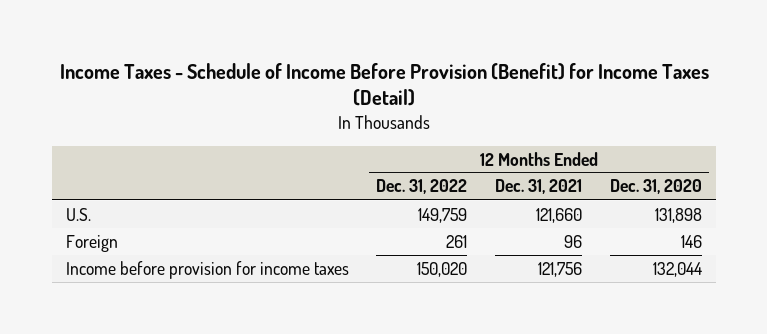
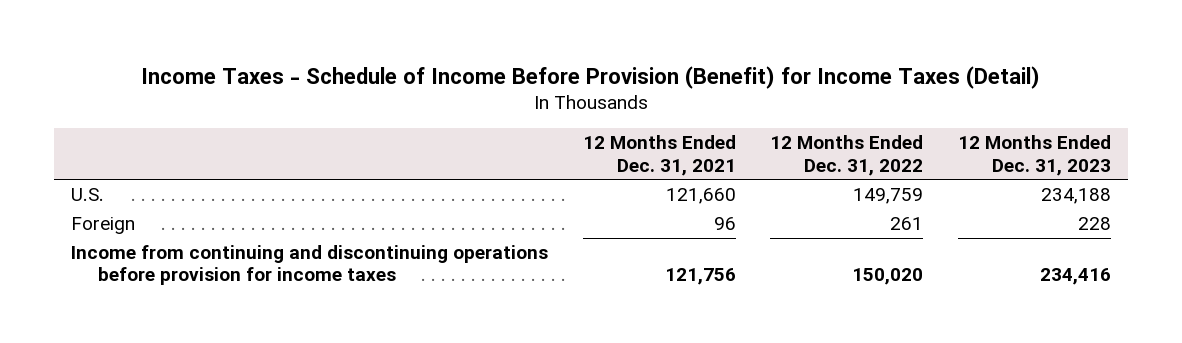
[609,179,702,195] Dec. 31, 2020 -> none
none -> [957,135,1111,176] 12 Months Ended Dec. 31, 2023
[65,260,349,279] Income before provision for income taxes -> [71,245,549,286] Income from continuing and discontinuing operations before provision for income taxes

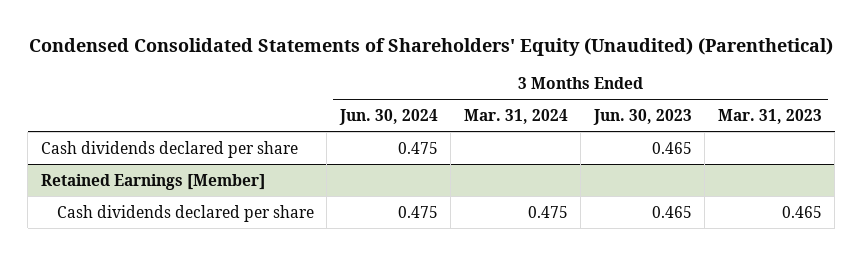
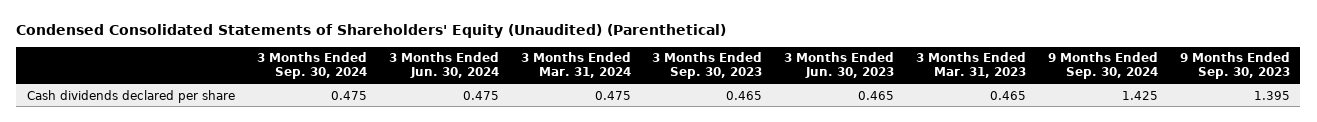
none -> [256,52,367,80] 3 Months Ended Sep. 30, 2024
none -> [652,52,763,80] 3 Months Ended Sep. 30, 2023
none -> [1047,52,1158,80] 9 Months Ended Sep. 30, 2024
none -> [1179,52,1290,80] 9 Months Ended Sep. 30, 2023
[40,140,298,158] Cash dividends declared per share -> none
[40,173,265,190] Retained Earnings [Member] -> none

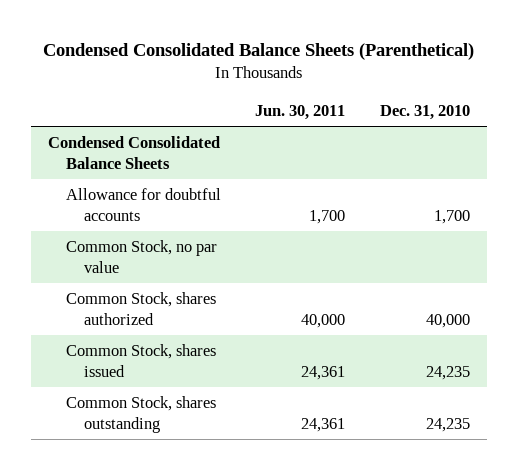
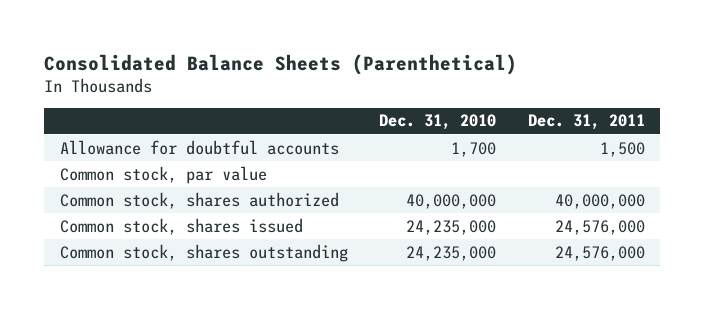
[42,43,474,61] Condensed Consolidated Balance Sheets (Parenthetical) -> [44,53,518,75] Consolidated Balance Sheets (Parenthetical)
[255,104,346,120] Jun. 30, 2011 -> none
none -> [527,114,645,131] Dec. 31, 2011
[48,136,221,169] Condensed Consolidated Balance Sheets -> none
[65,240,217,273] Common Stock, no par value -> [59,165,267,184] Common stock, par value
[65,292,216,325] Common Stock, shares authorized -> [59,191,339,209] Common stock, shares authorized
[425,313,470,328] 40,000 -> [406,193,497,209] 40,000,000
[65,344,216,377] Common Stock, shares issued -> [59,217,303,235] Common stock, shares issued
[425,365,470,380] 24,235 -> [406,219,497,235] 24,235,000
[65,396,216,433] Common Stock, shares outstanding -> [59,243,348,262] Common stock, shares outstanding
[425,417,470,432] 24,235 -> [406,245,497,261] 24,235,000

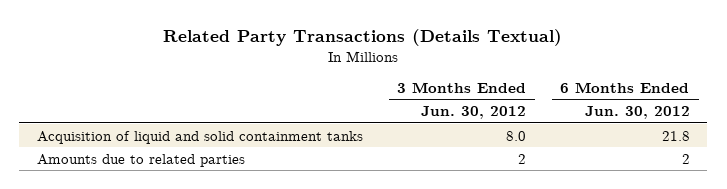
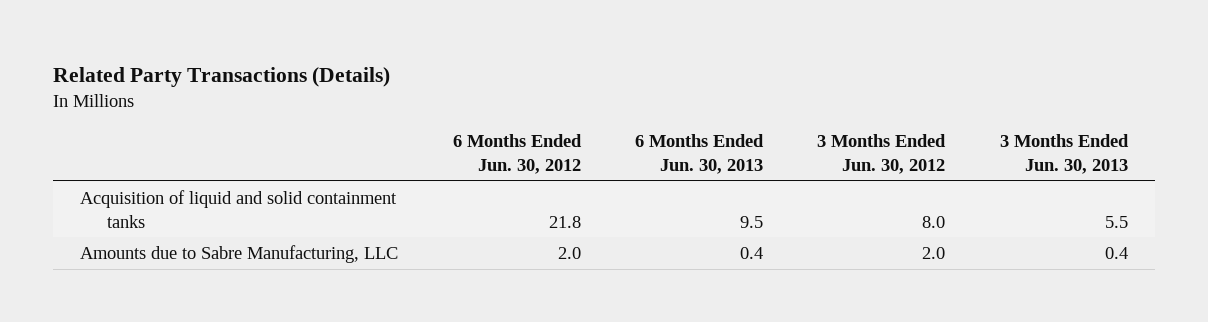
[163,28,563,46] Related Party Transactions (Details Textual) -> [53,66,391,87] Related Party Transactions (Details)
none -> [635,134,765,174] 6 Months Ended Jun. 30, 2013
none -> [999,134,1129,174] 3 Months Ended Jun. 30, 2013
[36,153,245,167] Amounts due to related parties -> [80,244,399,263] Amounts due to Sabre Manufacturing, LLC
[518,153,527,164] 2 -> [922,246,946,259] 2.0
[681,153,690,164] 2 -> [557,246,581,259] 2.0

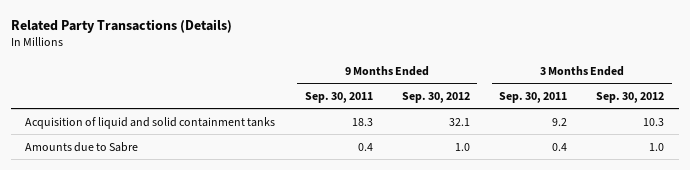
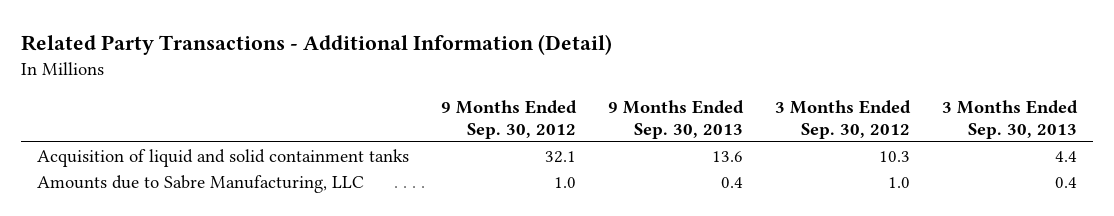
[10,18,232,33] Related Party Transactions (Details) -> [21,34,613,56] Related Party Transactions - Additional Information (Detail)
[304,91,373,103] Sep. 30, 2011 -> none
[499,91,568,103] Sep. 30, 2011 -> none
none -> [608,100,745,139] 9 Months Ended Sep. 30, 2013
none -> [942,100,1079,139] 3 Months Ended Sep. 30, 2013
[25,141,139,152] Amounts due to Sabre -> [37,175,365,194] Amounts due to Sabre Manufacturing, LLC

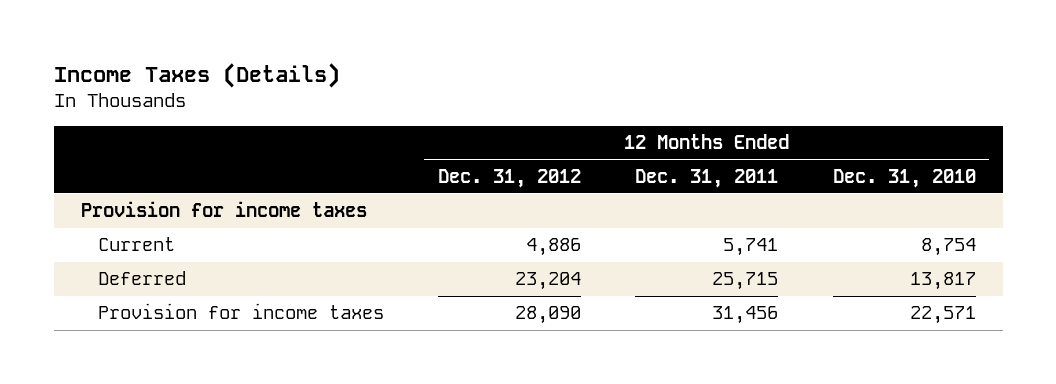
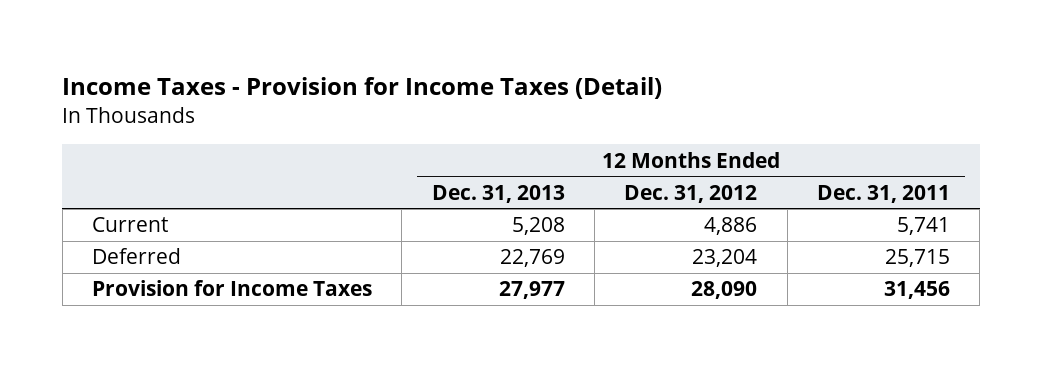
[53,63,340,89] Income Taxes (Details) -> [62,76,663,99] Income Taxes - Provision for Income Taxes (Detail)
[832,168,976,188] Dec. 31, 2010 -> none
none -> [431,184,565,203] Dec. 31, 2013
[80,201,367,218] Provision for income taxes -> none
[97,303,384,320] Provision for income taxes -> [92,280,373,297] Provision for Income Taxes

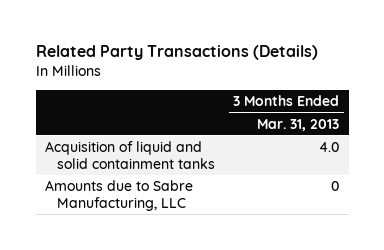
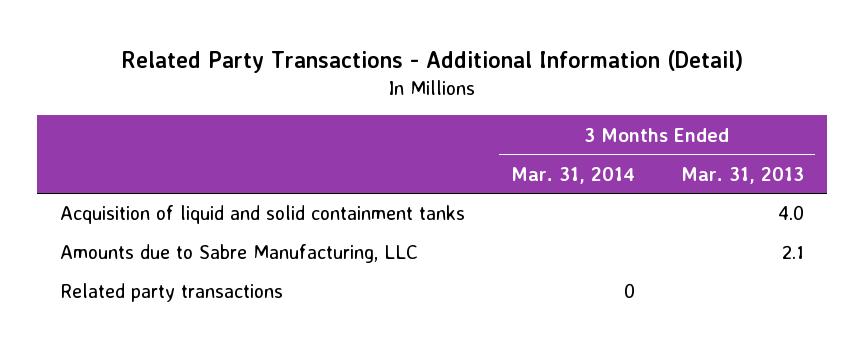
[35,45,318,61] Related Party Transactions (Details) -> [120,50,743,74] Related Party Transactions - Additional Information (Detail)
none -> [510,166,635,184] Mar. 31, 2014
[331,181,340,192] 0 -> [781,245,804,260] 2.1
none -> [59,283,283,303] Related party transactions

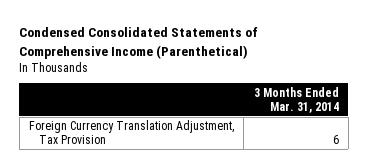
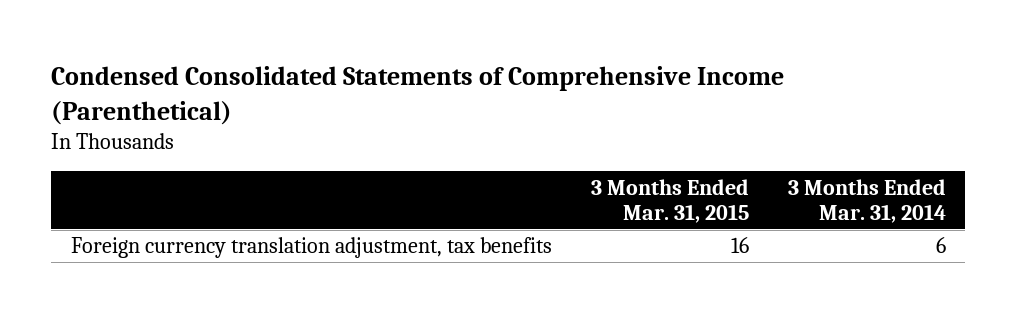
none -> [590,178,749,224] 3 Months Ended Mar. 31, 2015
[28,120,234,145] Foreign Currency Translation Adjustment, Tax Provision -> [70,237,552,259] Foreign currency translation adjustment, tax benefits

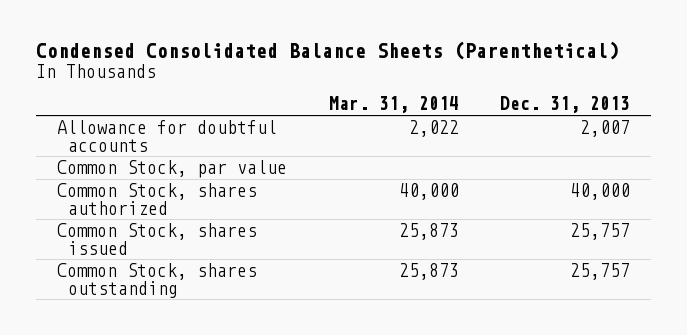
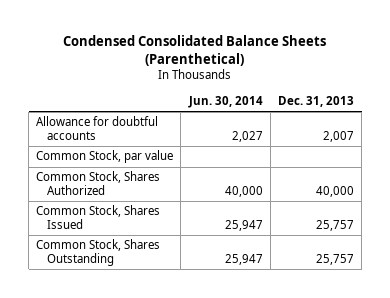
[328,96,459,114] Mar. 31, 2014 -> none
none -> [187,95,263,108] Jun. 30, 2014
[56,183,257,215] Common Stock, shares authorized -> [36,171,161,196] Common Stock, Shares Authorized
[56,223,257,255] Common Stock, shares issued -> [36,205,161,230] Common Stock, Shares Issued
[56,263,257,298] Common Stock, shares outstanding -> [36,239,161,267] Common Stock, Shares Outstanding

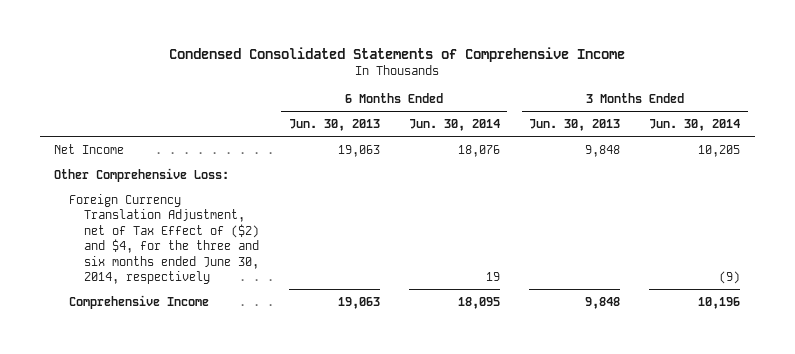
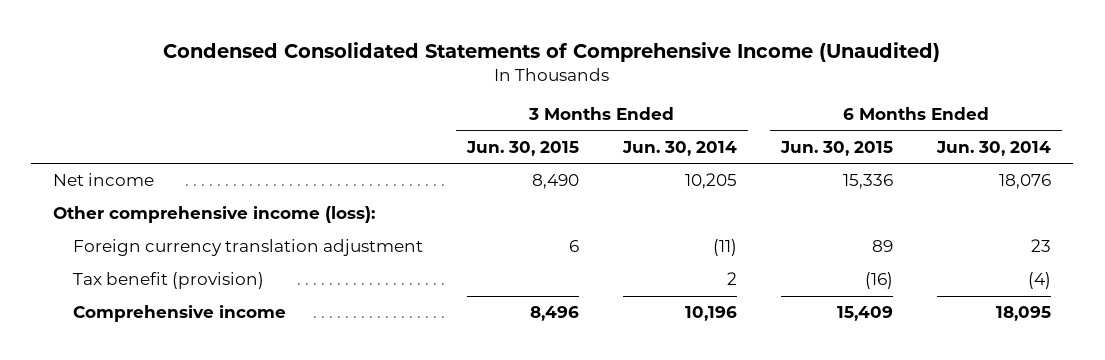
[169,46,626,62] Condensed Consolidated Statements of Comprehensive Income -> [163,41,941,62] Condensed Consolidated Statements of Comprehensive Income (Unaudited)
[288,119,380,132] Jun. 30, 2013 -> none
[529,119,621,132] Jun. 30, 2013 -> none
none -> [465,140,579,156] Jun. 30, 2015
none -> [779,140,893,156] Jun. 30, 2015
[69,193,260,285] Foreign Currency Translation Adjustment, net of Tax Effect of ($2) and $4, for the three and six months ended June 30, 2014, respectively -> none
[54,143,125,154] Net Income -> [53,173,155,187] Net income
[54,167,230,182] Other Comprehensive Loss: -> [53,206,376,224] Other comprehensive income (loss):
none -> [72,239,423,257] Foreign currency translation adjustment
none -> [72,272,264,290] Tax benefit (provision)
[69,294,210,309] Comprehensive Income -> [72,305,286,323] Comprehensive income

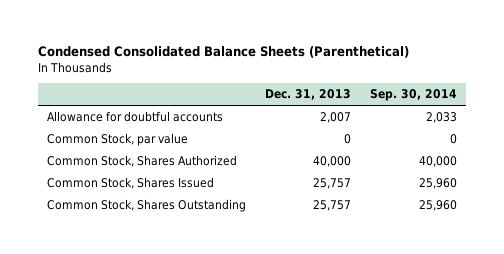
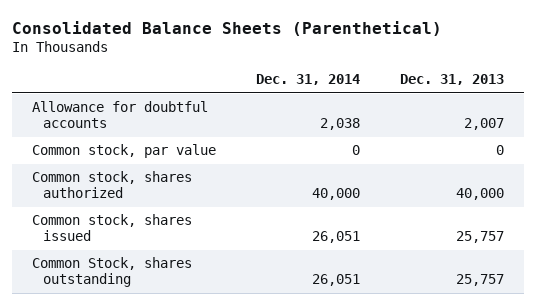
[38,46,410,59] Condensed Consolidated Balance Sheets (Parenthetical) -> [12,20,443,36] Consolidated Balance Sheets (Parenthetical)
[369,89,457,102] Sep. 30, 2014 -> none
none -> [255,74,360,86] Dec. 31, 2014
[47,133,189,147] Common Stock, par value -> [32,144,217,159] Common stock, par value
[47,155,238,168] Common Stock, Shares Authorized -> [32,171,193,199] Common stock, shares authorized
[47,177,215,190] Common Stock, Shares Issued -> [32,214,193,242] Common stock, shares issued
[47,199,247,213] Common Stock, Shares Outstanding -> [32,257,193,288] Common Stock, shares outstanding

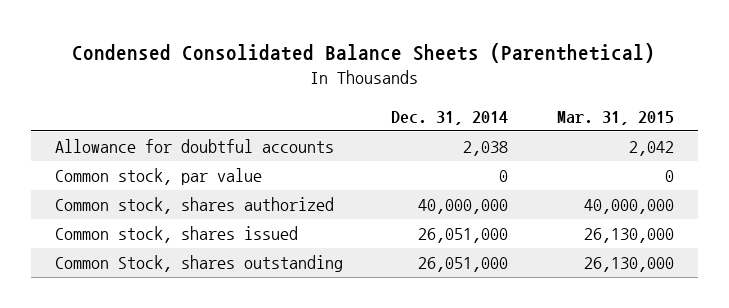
[12,20,443,36] Consolidated Balance Sheets (Parenthetical) -> [72,42,656,63] Condensed Consolidated Balance Sheets (Parenthetical)
[399,74,504,86] Dec. 31, 2013 -> none
none -> [556,110,674,125] Mar. 31, 2015
[311,188,360,201] 40,000 -> [418,199,509,215] 40,000,000
[311,231,360,244] 26,051 -> [418,228,509,244] 26,051,000
[311,274,360,287] 26,051 -> [418,257,509,273] 26,051,000

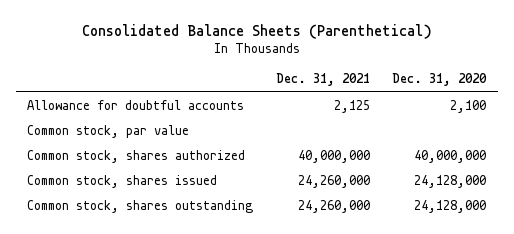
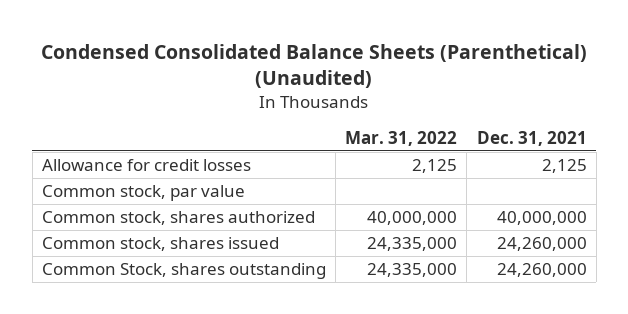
[81,24,432,40] Consolidated Balance Sheets (Parenthetical) -> [41,43,588,89] Condensed Consolidated Balance Sheets (Parenthetical) (Unaudited)
[392,73,488,87] Dec. 31, 2020 -> none
none -> [345,131,458,147] Mar. 31, 2022
[27,100,245,111] Allowance for doubtful accounts -> [41,159,251,172] Allowance for credit losses
[27,200,254,214] Common stock, shares outstanding -> [41,263,326,280] Common Stock, shares outstanding

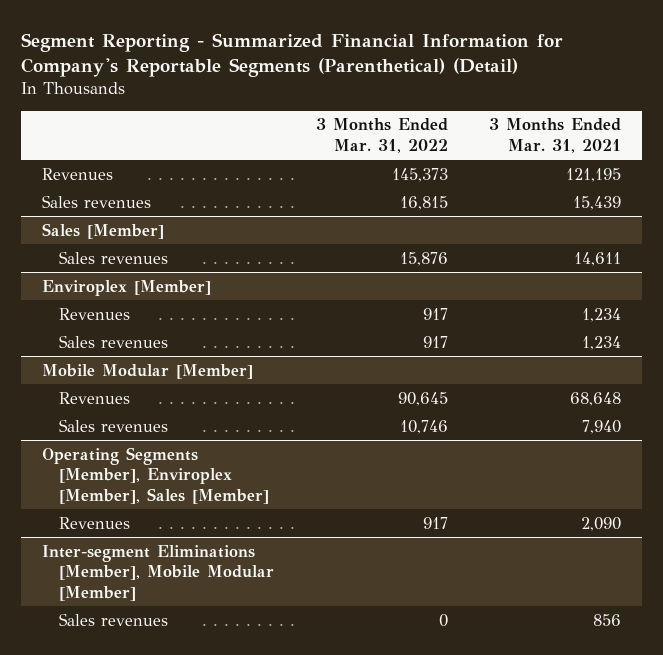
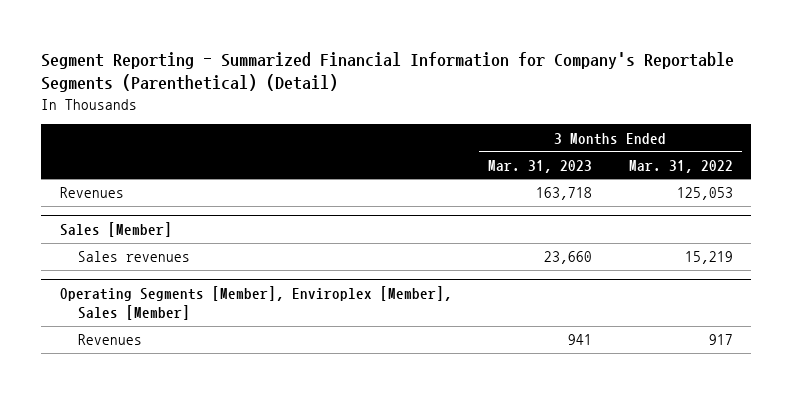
[489,118,622,154] 3 Months Ended Mar. 31, 2021 -> none
none -> [488,159,593,173] Mar. 31, 2023
[42,194,152,208] Sales revenues -> none
[391,167,448,182] 145,373 -> [676,187,733,201] 125,053
[42,279,212,296] Enviroplex [Member] -> none
[58,307,130,320] Revenues -> none
[58,334,168,348] Sales revenues -> none
[42,363,254,379] Mobile Modular [Member] -> none
[58,391,130,404] Revenues -> none
[58,418,168,432] Sales revenues -> none
[399,251,448,266] 15,876 -> [684,251,733,265] 15,219
[42,544,274,602] Inter-segment Eliminations [Member], Mobile Modular [Member] -> none
[58,612,168,626] Sales revenues -> none

